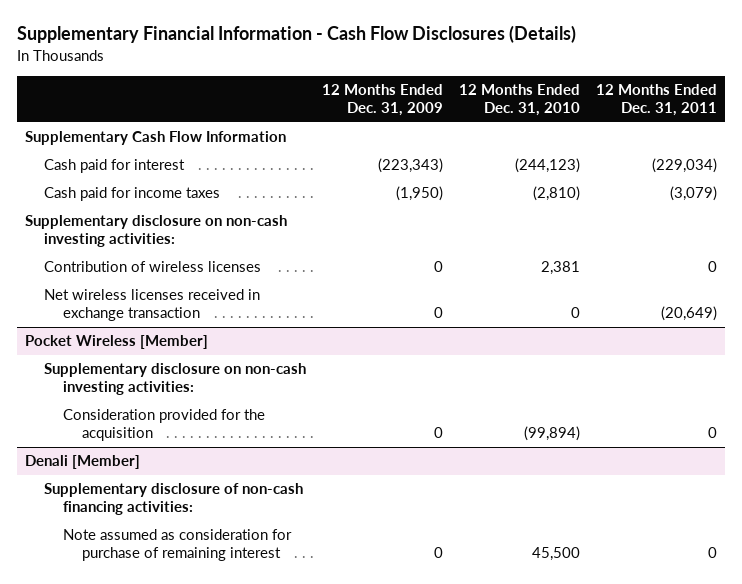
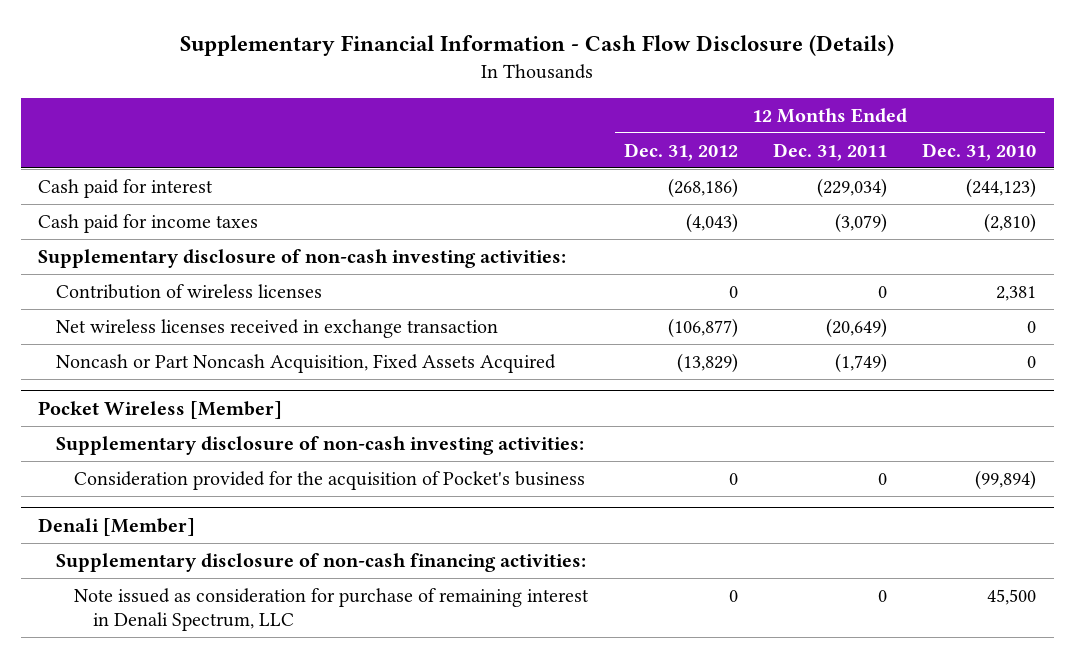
[16,25,576,44] Supplementary Financial Information - Cash Flow Disclosures (Details) -> [180,35,895,57] Supplementary Financial Information - Cash Flow Disclosure (Details)
[322,84,444,117] 12 Months Ended Dec. 31, 2009 -> none
none -> [623,142,738,161] Dec. 31, 2012
[24,131,286,146] Supplementary Cash Flow Information -> none
[24,215,287,248] Supplementary disclosure on non-cash investing activities: -> [38,249,567,269] Supplementary disclosure of non-cash investing activities:
none -> [56,354,557,374] Noncash or Part Noncash Acquisition, Fixed Assets Acquired
[43,363,306,396] Supplementary disclosure on non-cash investing activities: -> [56,436,585,456] Supplementary disclosure of non-cash investing activities:
[63,409,266,442] Consideration provided for the acquisition -> [74,471,586,491] Consideration provided for the acquisition of Pocket's business
[63,529,293,562] Note assumed as consideration for purchase of remaining interest -> [74,588,590,631] Note issued as consideration for purchase of remaining interest in Denali Spectrum, LLC

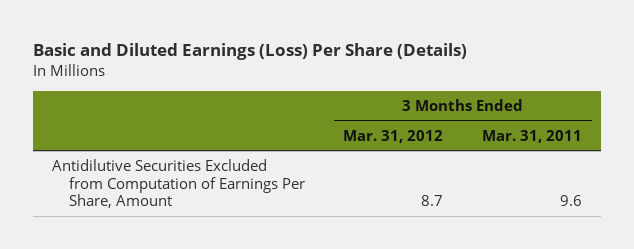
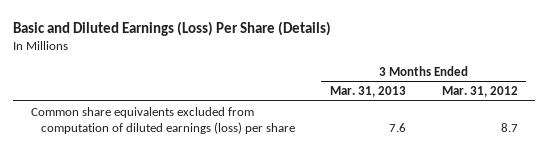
[481,129,582,143] Mar. 31, 2011 -> none
none -> [330,86,407,98] Mar. 31, 2013
[52,159,305,209] Antidilutive Securities Excluded from Computation of Earnings Per Share, Amount -> [30,106,295,134] Common share equivalents excluded from computation of diluted earnings (loss) per share

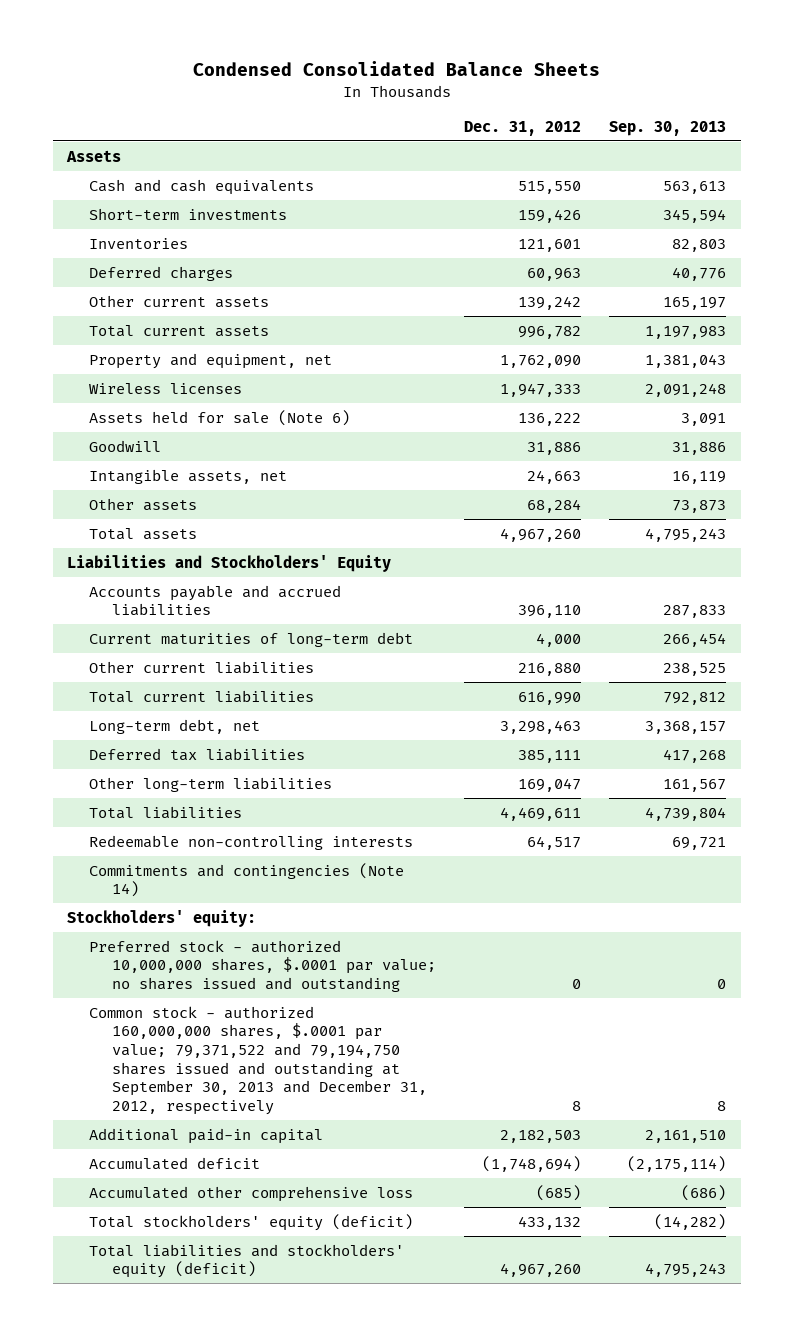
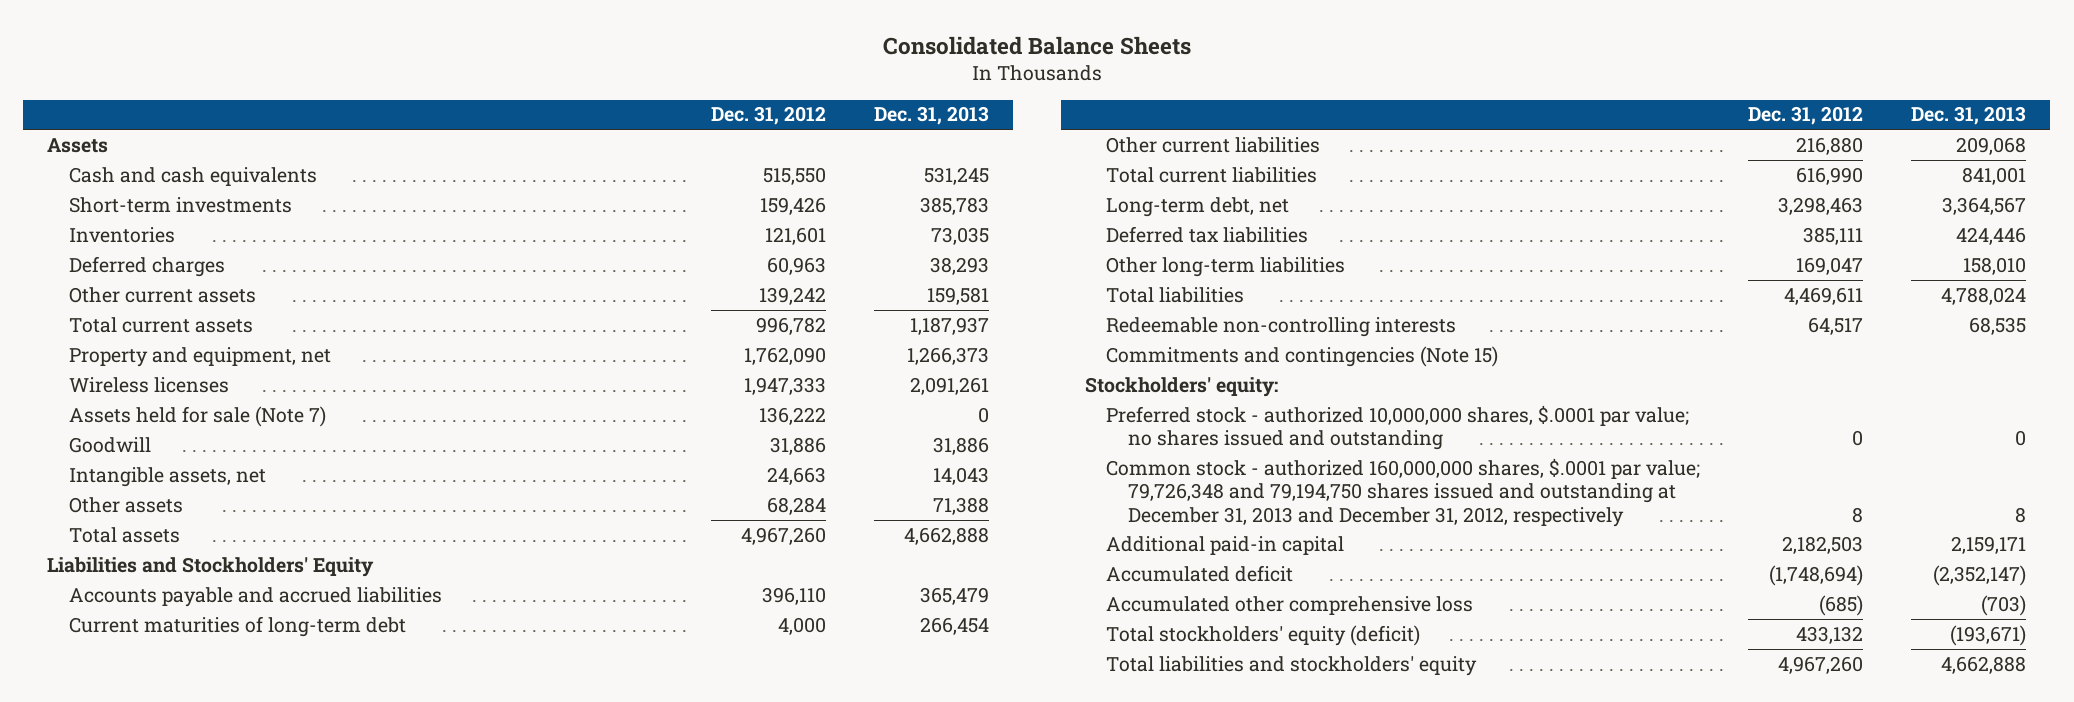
[192,61,600,77] Condensed Consolidated Balance Sheets -> [882,35,1191,55] Consolidated Balance Sheets
[609,120,727,136] Sep. 30, 2013 -> none
none -> [873,106,989,126] Dec. 31, 2013
[89,409,351,426] Assets held for sale (Note 6) -> [68,405,326,427] Assets held for sale (Note 7)
[89,862,405,898] Commitments and contingencies (Note 14) -> [1106,345,1499,367] Commitments and contingencies (Note 15)
[89,1005,427,1116] Common stock - authorized 160,000,000 shares, $.0001 par value; 79,371,522 and 79,194,750 shares issued and outstanding at September 30, 2013 and December 31, 2012, respectively -> [1106,457,1701,527] Common stock - authorized 160,000,000 shares, $.0001 par value; 79,726,348 and 79,194,750 shares issued and outstanding at December 31, 2013 and December 31, 2012, respectively
[89,1243,405,1279] Total liabilities and stockholders' equity (deficit) -> [1106,655,1478,676] Total liabilities and stockholders' equity

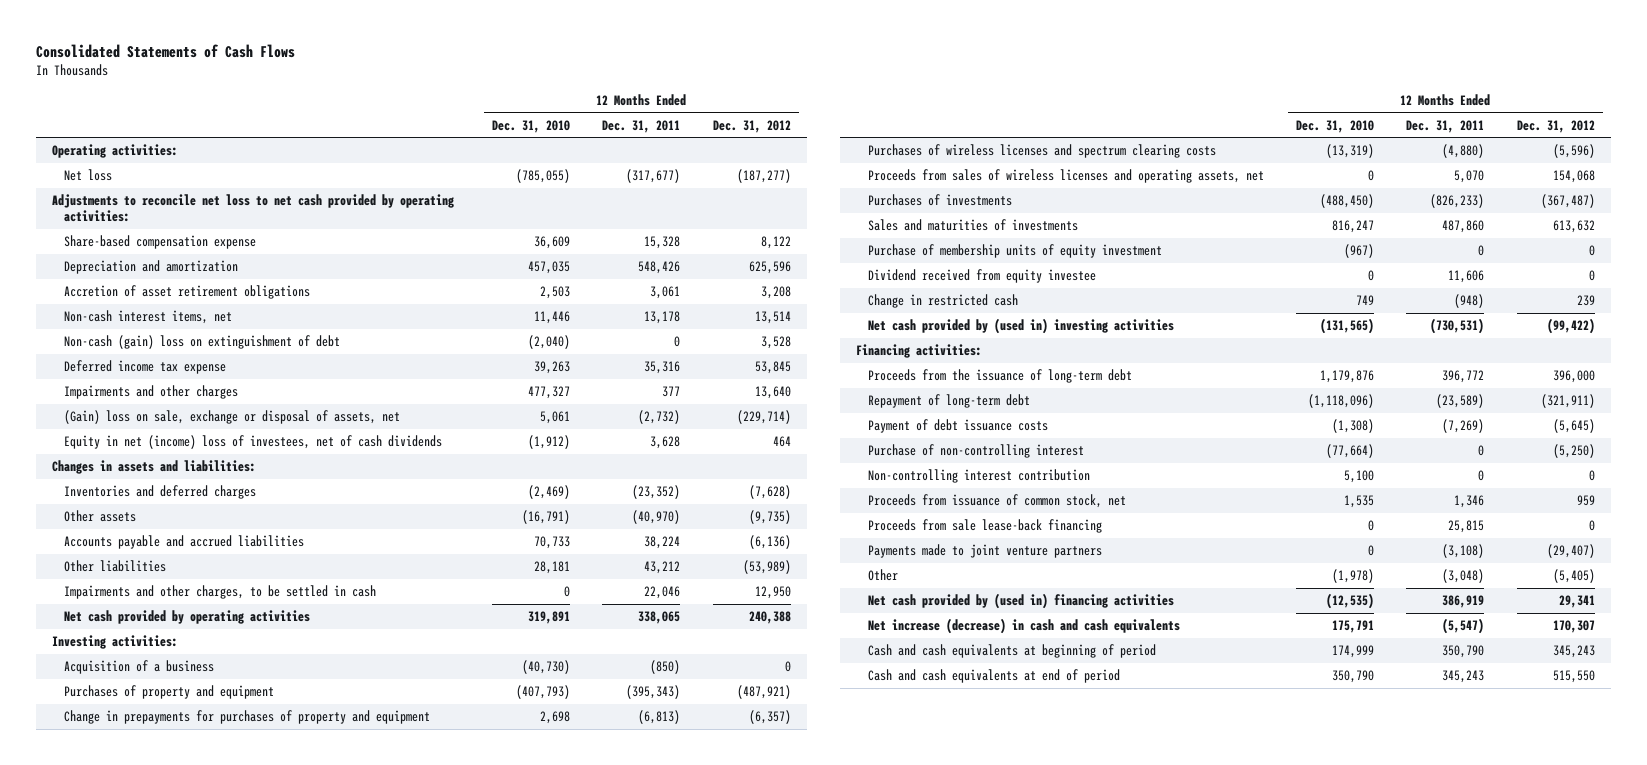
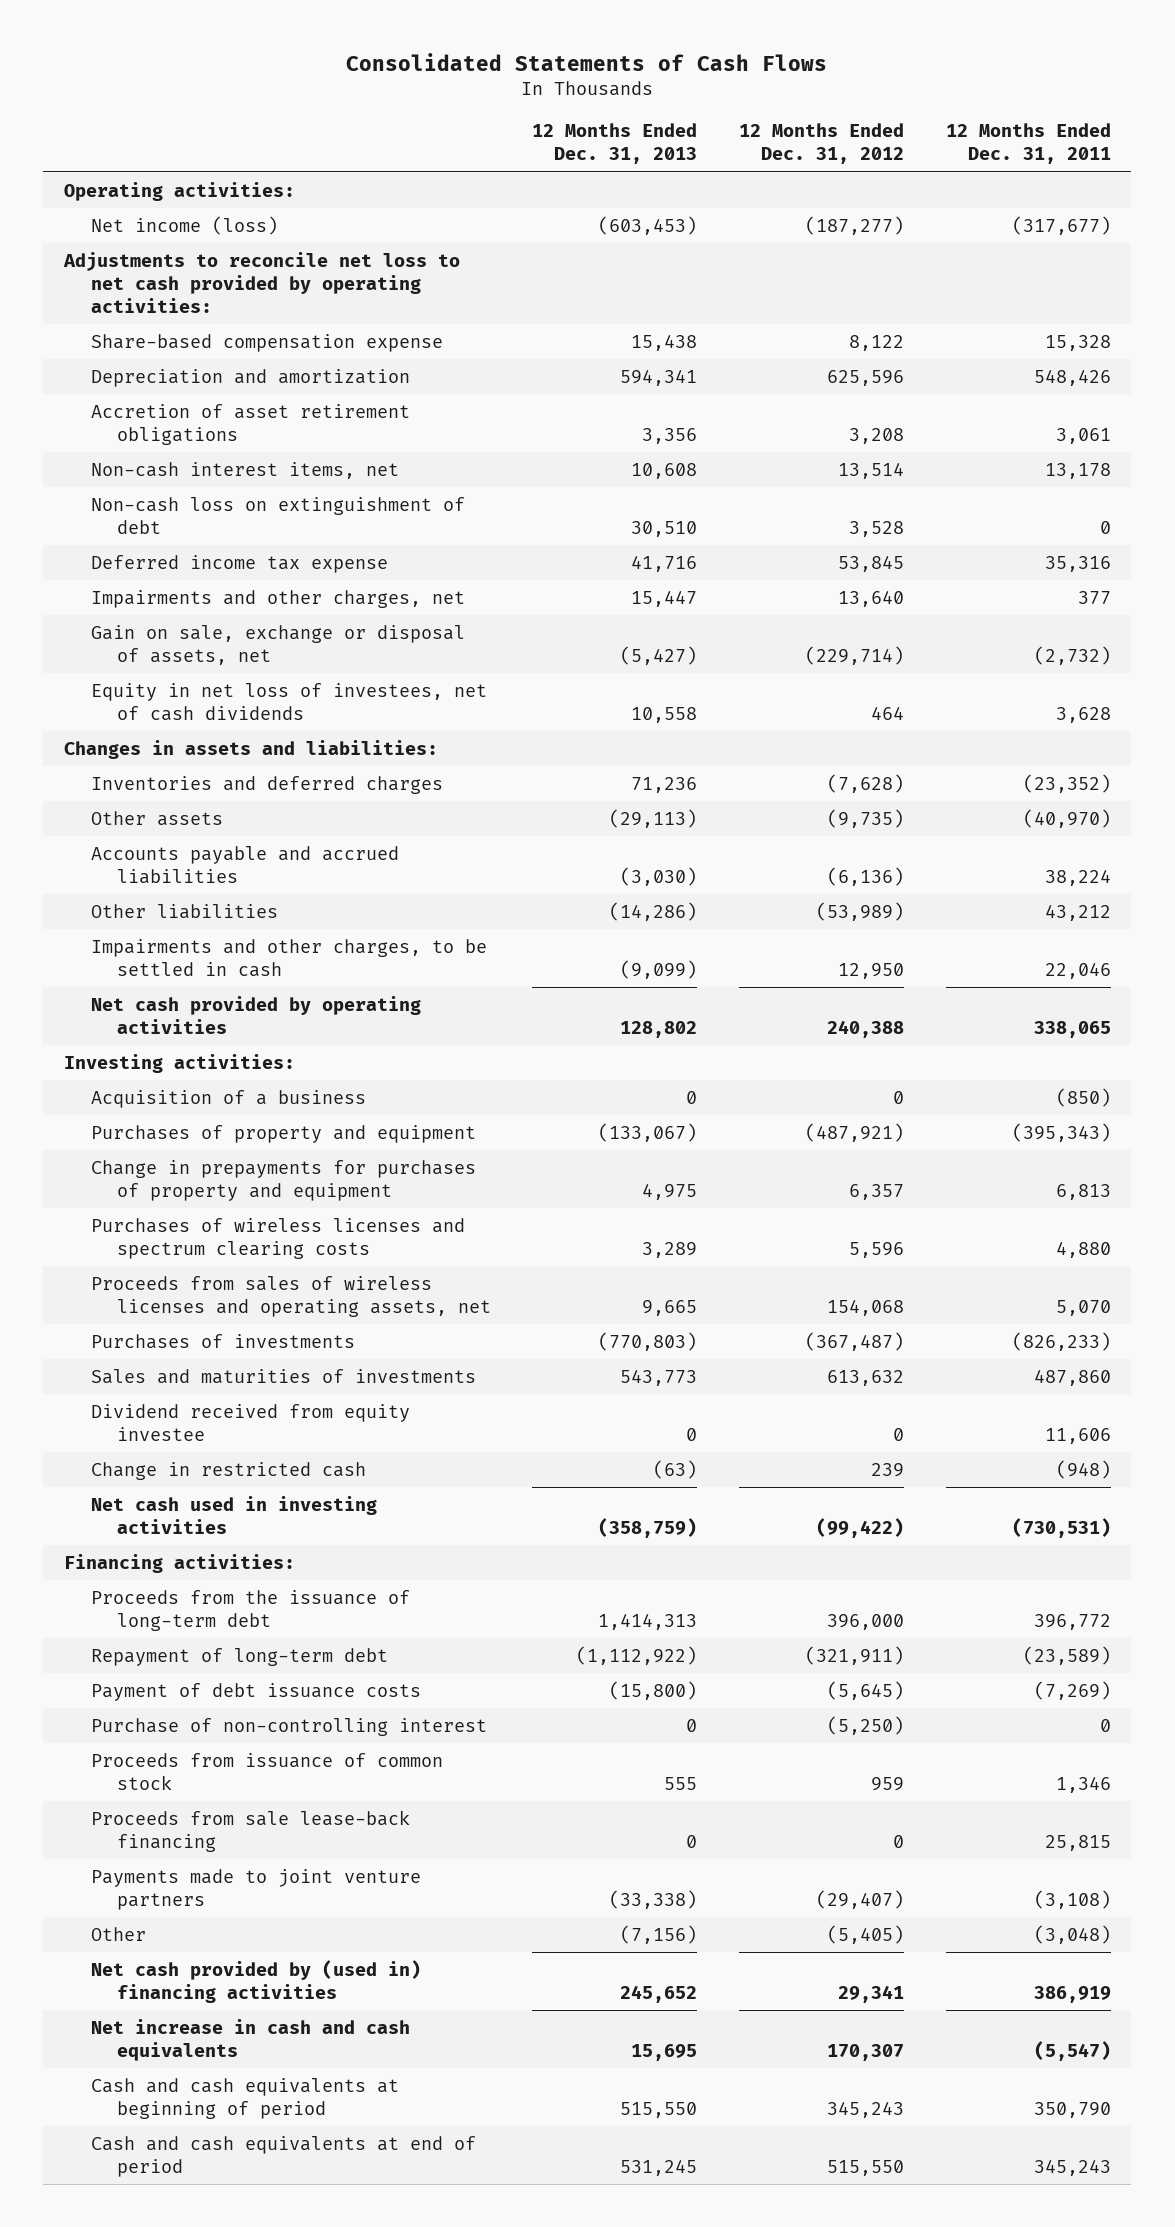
[492,119,571,133] Dec. 31, 2010 -> none
none -> [532,123,698,165] 12 Months Ended Dec. 31, 2013
[64,169,113,182] Net loss -> [90,215,278,235] Net income (loss)
[64,335,341,350] Non-cash (gain) loss on extinguishment of debt -> [90,496,465,534] Non-cash loss on extinguishment of debt
[64,385,239,400] Impairments and other charges -> [90,589,465,608] Impairments and other charges, net
[64,410,401,425] (Gain) loss on sale, exchange or disposal of assets, net -> [90,624,465,665] Gain on sale, exchange or disposal of assets, net
[64,435,443,450] Equity in net (income) loss of investees, net of cash dividends -> [90,682,487,721] Equity in net loss of investees, net of cash dividends
[638,710,681,725] (6,813) -> [1055,1183,1111,1200] 6,813
[748,710,791,725] (6,357) -> [849,1183,905,1200] 6,357
[1442,144,1485,159] (4,880) -> [1055,1241,1111,1258] 4,880
[1552,144,1595,159] (5,596) -> [849,1241,905,1258] 5,596
[868,244,1163,259] Purchase of membership units of equity investment -> none
[868,318,1175,335] Net cash provided by (used in) investing activities -> [90,1495,377,1534] Net cash used in investing activities
[868,469,1091,484] Non-controlling interest contribution -> none
[868,494,1127,509] Proceeds from issuance of common stock, net -> [90,1752,443,1790] Proceeds from issuance of common stock
[868,618,1181,635] Net increase (decrease) in cash and cash equivalents -> [90,2018,410,2061] Net increase in cash and cash equivalents

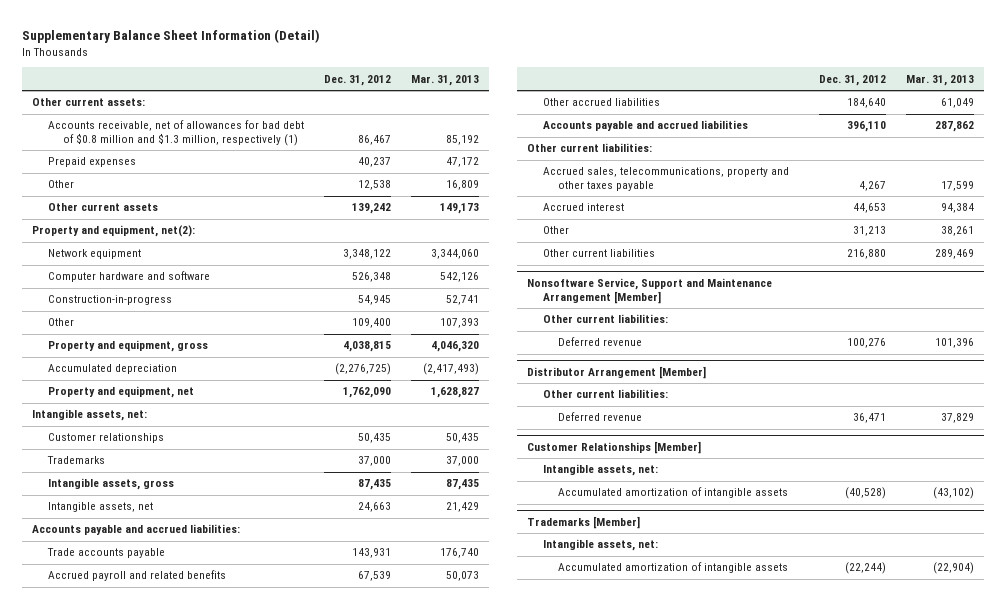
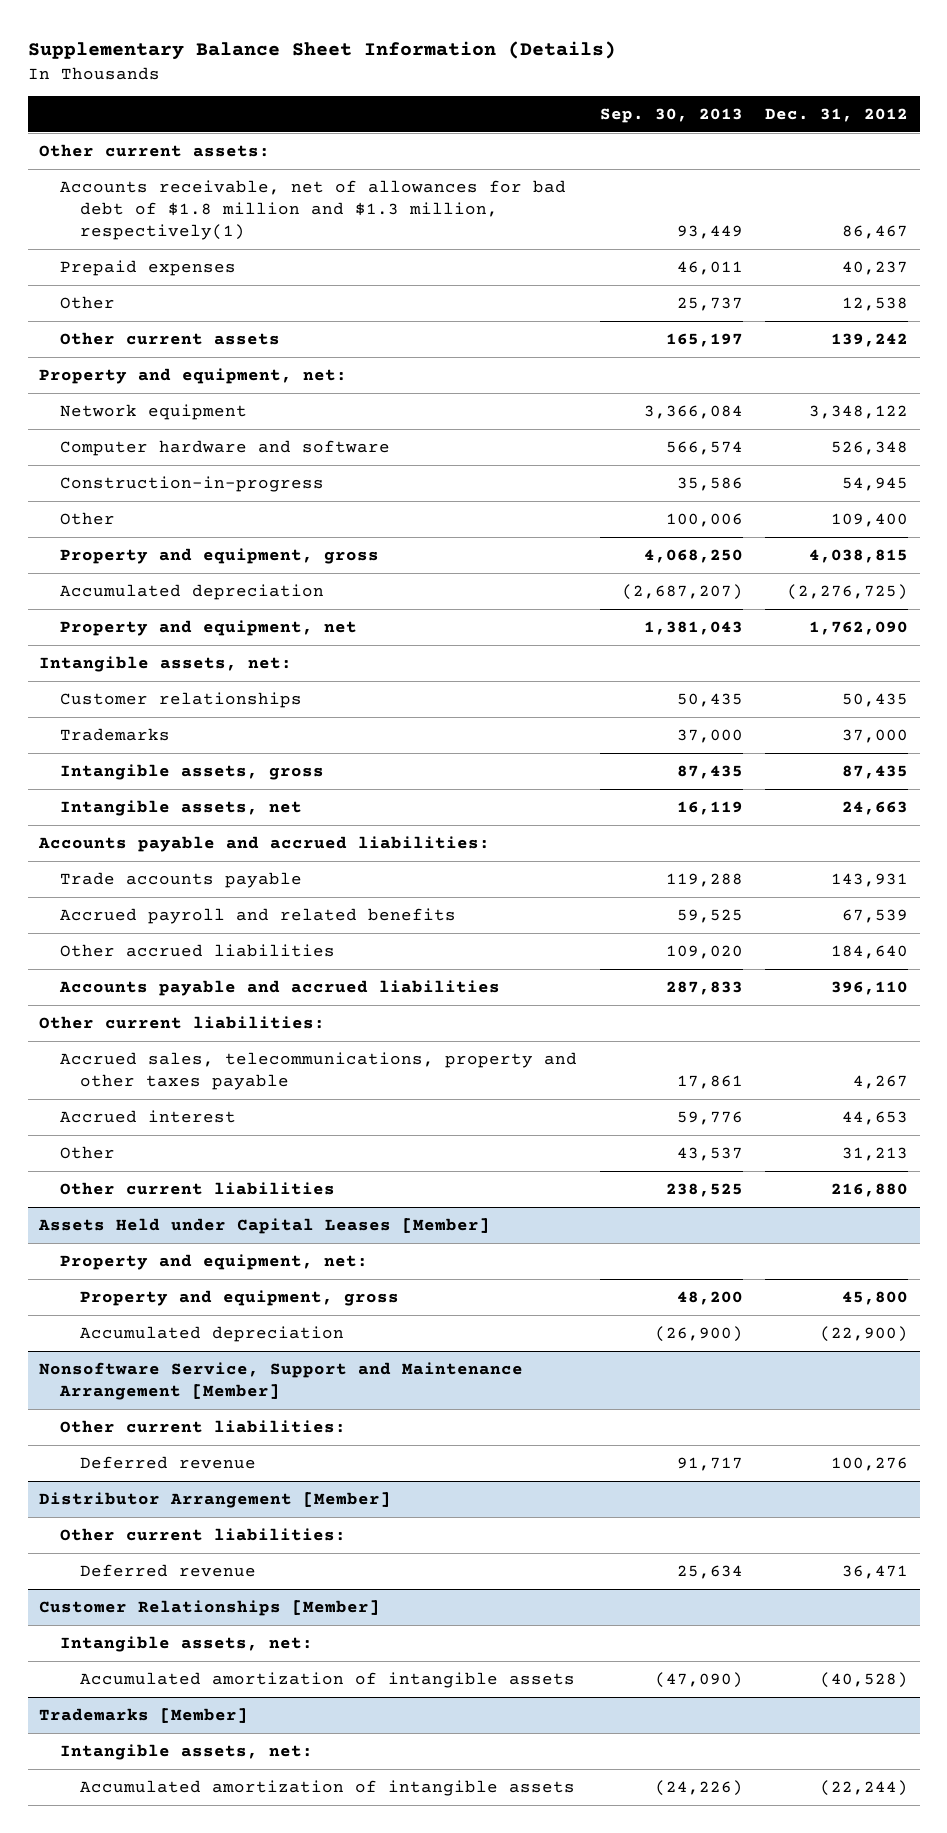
[22,29,321,44] Supplementary Balance Sheet Information (Detail) -> [27,40,616,60] Supplementary Balance Sheet Information (Details)
[410,74,479,86] Mar. 31, 2013 -> none
none -> [599,108,743,124] Sep. 30, 2013
[47,120,304,146] Accounts receivable, net of allowances for bad debt of $0.8 million and $1.3 million, respectively (1) -> [59,179,566,240] Accounts receivable, net of allowances for bad debt of $1.8 million and $1.3 million, respectively(1)
[32,225,196,238] Property and equipment, net(2): -> [39,367,348,384] Property and equipment, net:
none -> [38,1217,491,1234] Assets Held under Capital Leases [Member]
none -> [59,1253,368,1270] Property and equipment, net:
none -> [80,1289,400,1306] Property and equipment, gross
none -> [80,1325,345,1342] Accumulated depreciation

